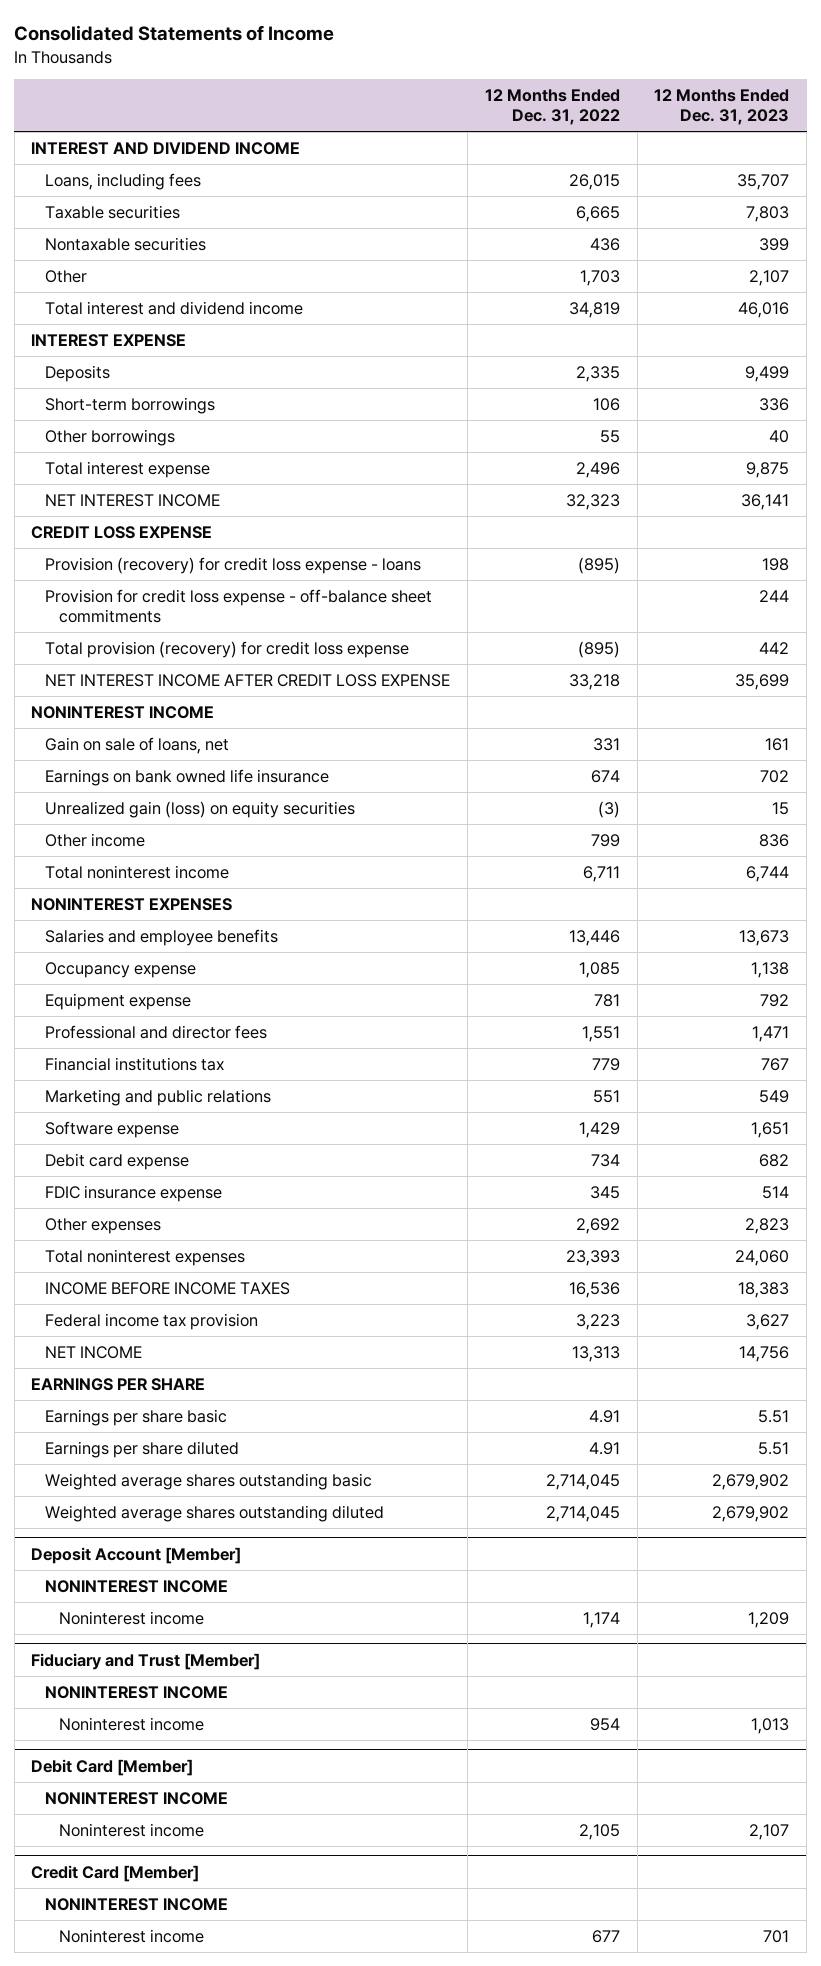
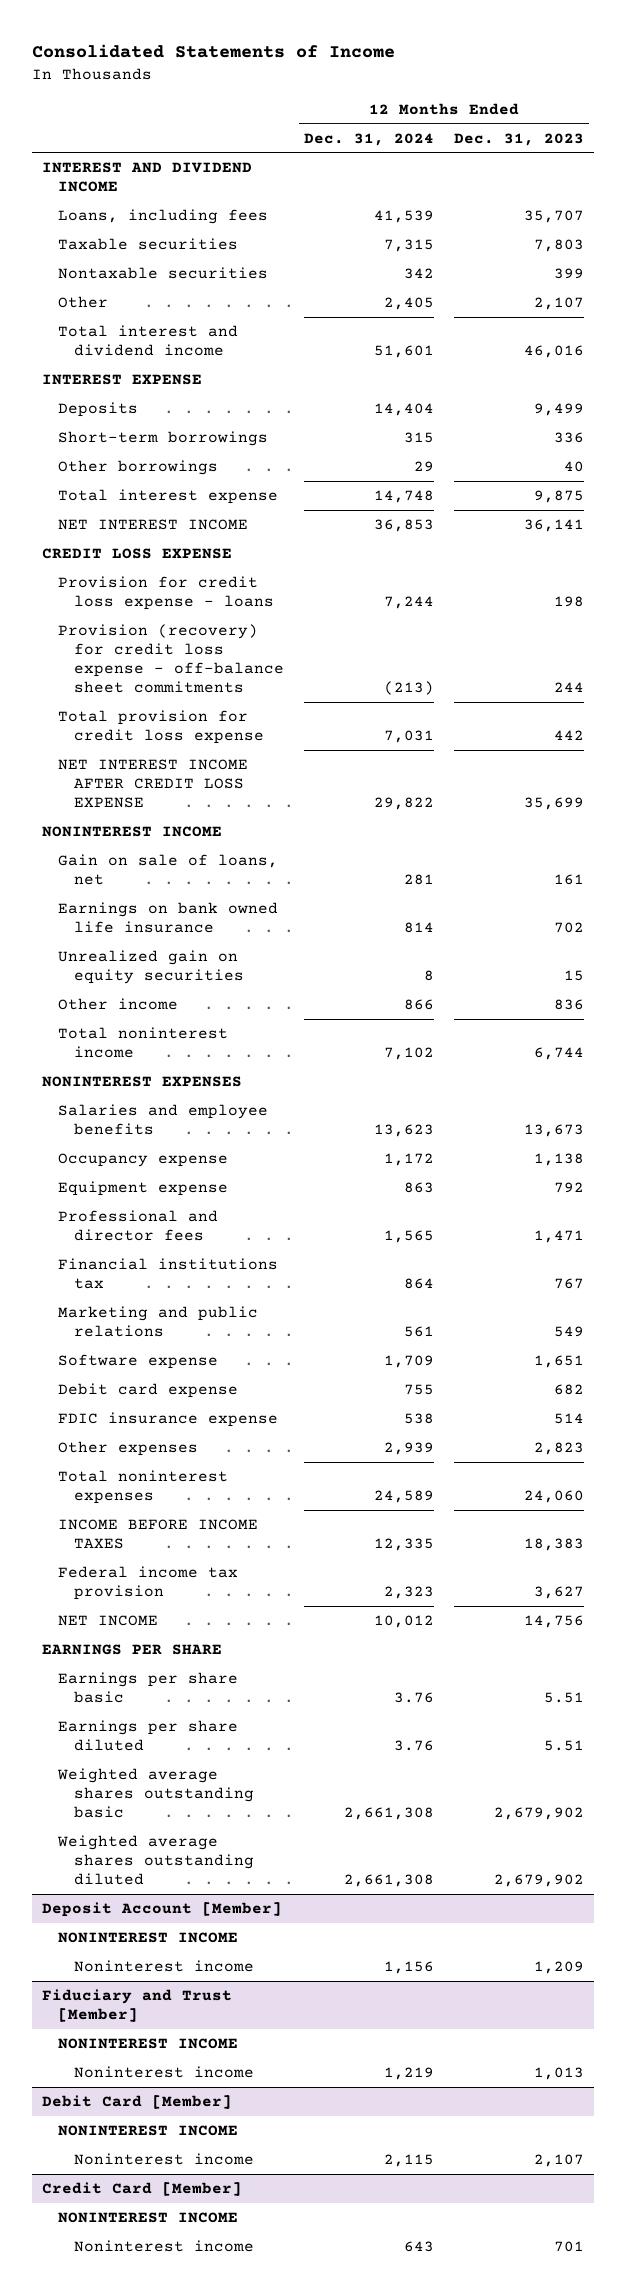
[484,89,620,125] 12 Months Ended Dec. 31, 2022 -> none
none -> [304,132,435,146] Dec. 31, 2024
[45,557,422,575] Provision (recovery) for credit loss expense - loans -> [58,575,275,610] Provision for credit loss expense - loans
[45,589,433,623] Provision for credit loss expense - off-balance sheet commitments -> [58,623,285,694] Provision (recovery) for credit loss expense - off-balance sheet commitments
[45,641,410,659] Total provision (recovery) for credit loss expense -> [58,709,265,744] Total provision for credit loss expense
[45,801,356,819] Unrealized gain (loss) on equity securities -> [58,949,245,984] Unrealized gain on equity securities

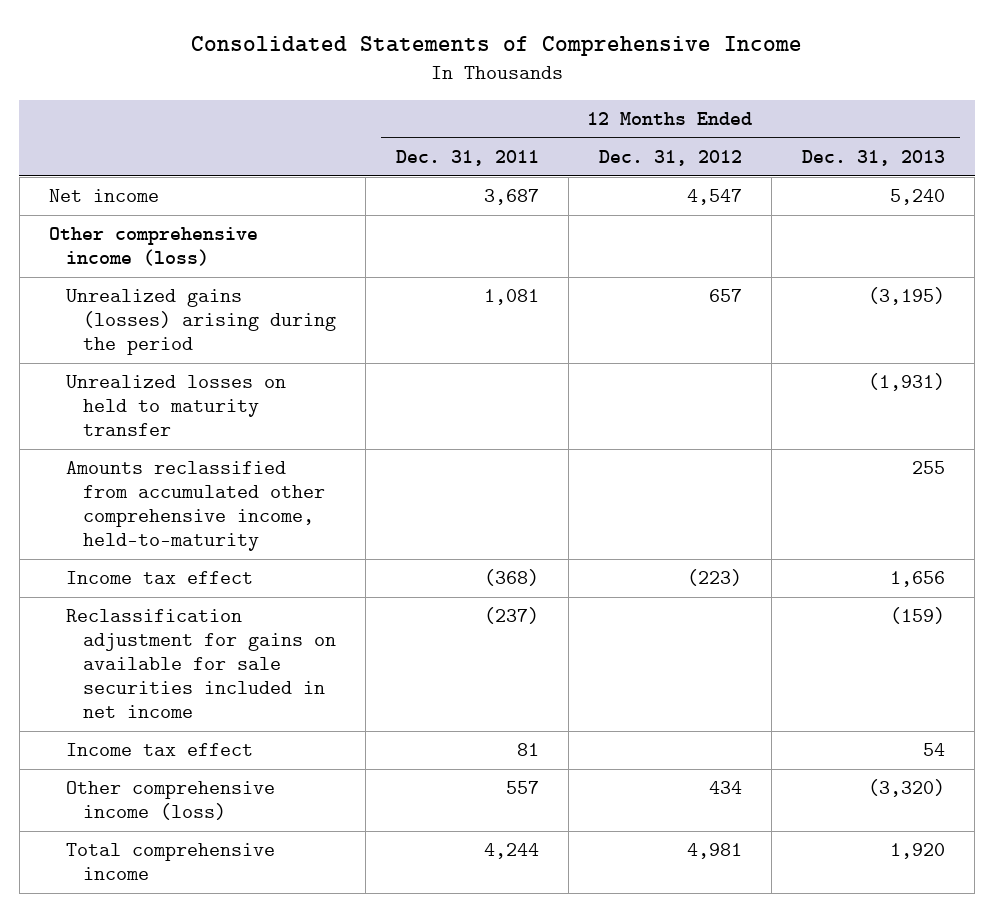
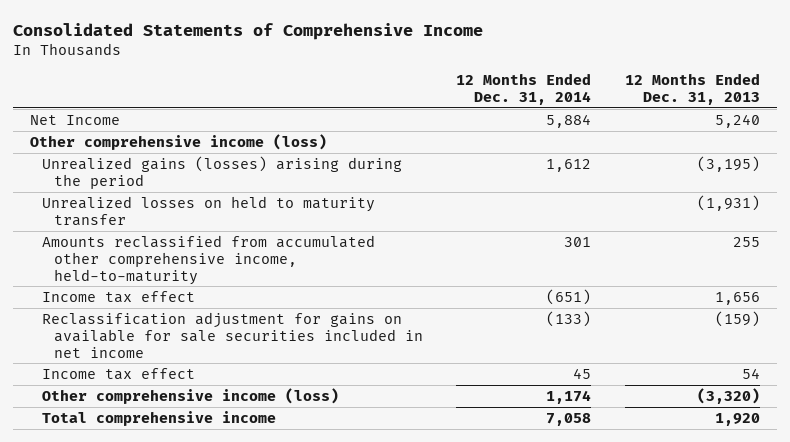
[395,150,539,167] Dec. 31, 2011 -> none
[598,150,742,167] Dec. 31, 2012 -> none
none -> [456,73,592,105] 12 Months Ended Dec. 31, 2014
[49,189,160,203] Net income -> [30,114,121,125] Net Income

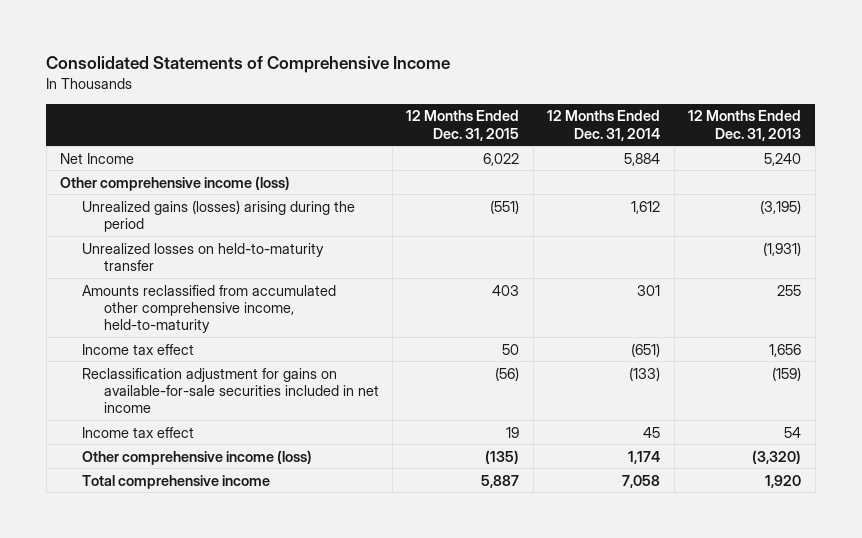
none -> [406,110,520,141] 12 Months Ended Dec. 31, 2015
[41,195,375,226] Unrealized losses on held to maturity transfer -> [81,242,324,271] Unrealized losses on held-to-maturity transfer
[41,311,423,358] Reclassification adjustment for gains on available for sale securities included in net income -> [81,367,379,414] Reclassification adjustment for gains on available-for-sale securities included in net income

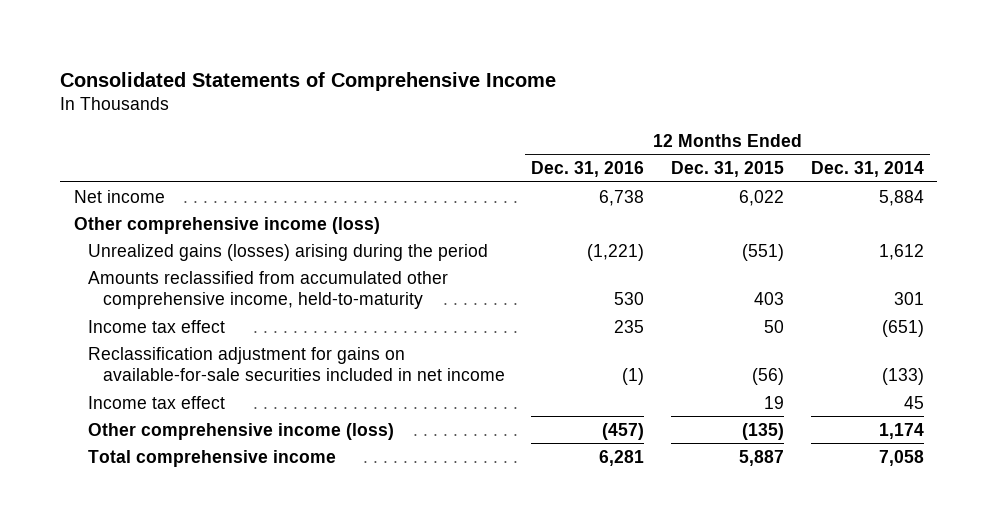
[688,110,802,141] 12 Months Ended Dec. 31, 2013 -> none
none -> [531,161,645,178] Dec. 31, 2016
[60,152,135,164] Net Income -> [73,189,165,203] Net income
[81,242,324,271] Unrealized losses on held-to-maturity transfer -> none

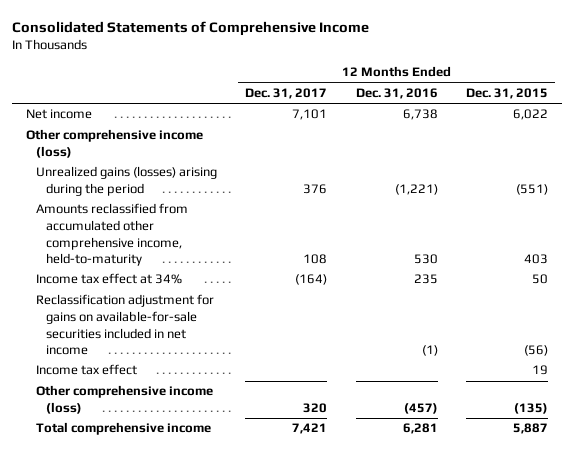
[810,161,924,178] Dec. 31, 2014 -> none
none -> [245,87,328,99] Dec. 31, 2017
[88,319,226,333] Income tax effect -> [35,273,182,285] Income tax effect at 34%

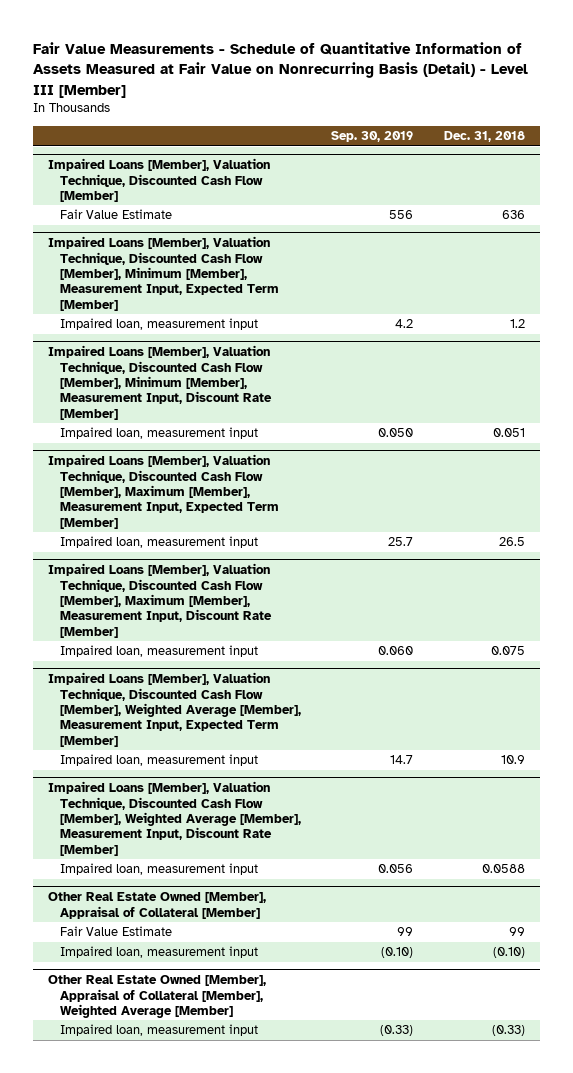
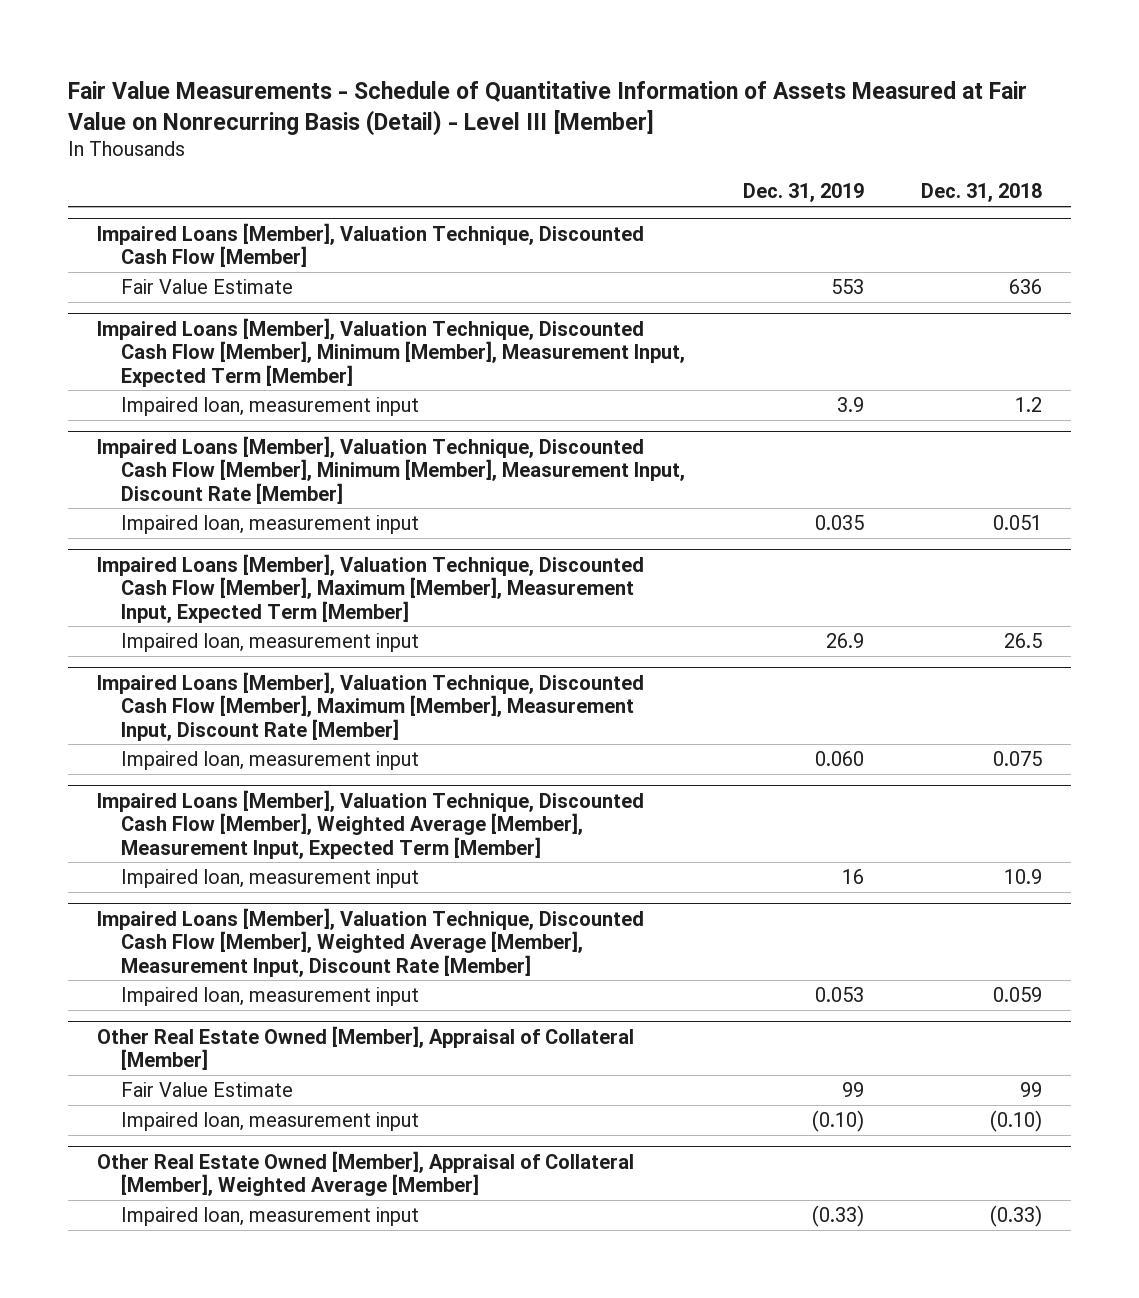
[331,131,414,143] Sep. 30, 2019 -> none
none -> [742,183,864,203] Dec. 31, 2019
[482,864,526,874] 0.0588 -> [993,986,1043,1002] 0.059

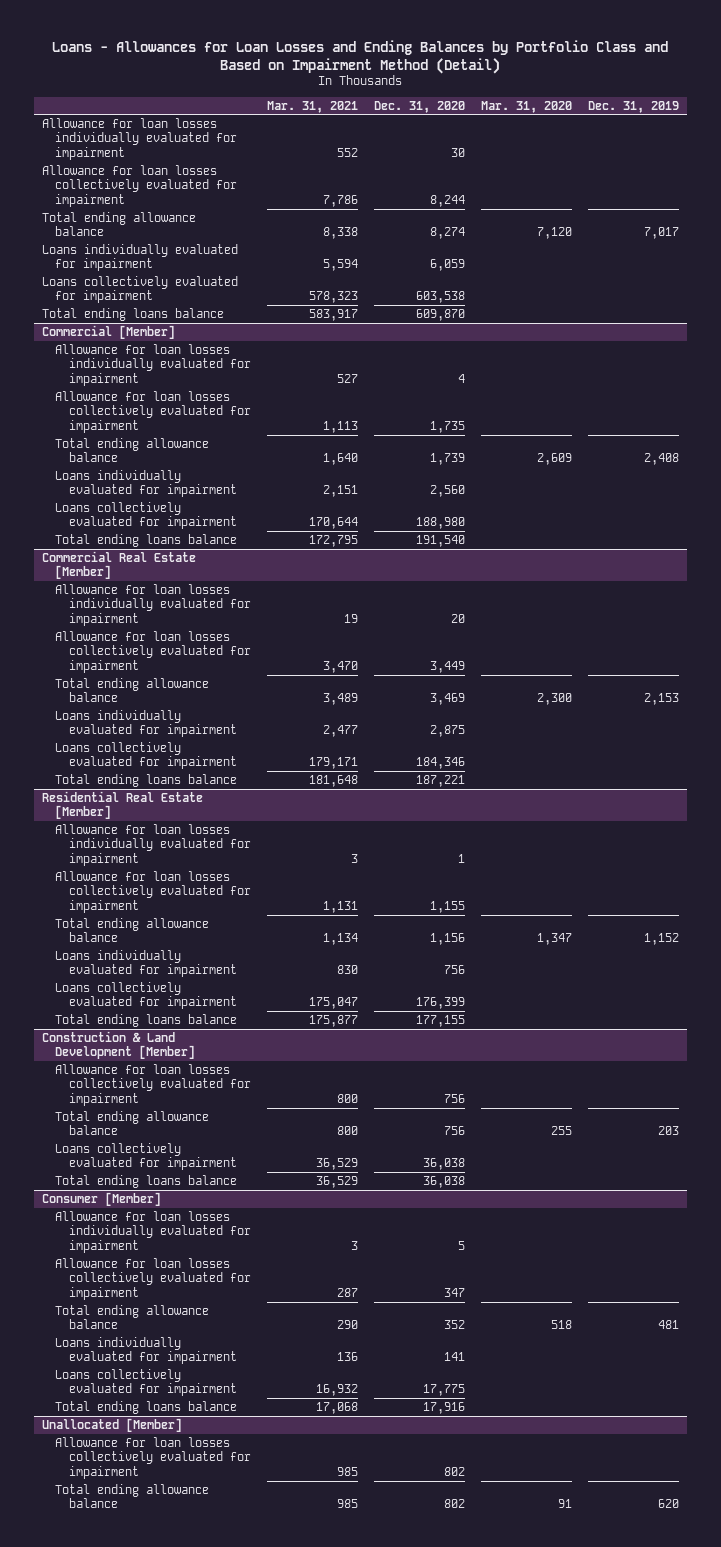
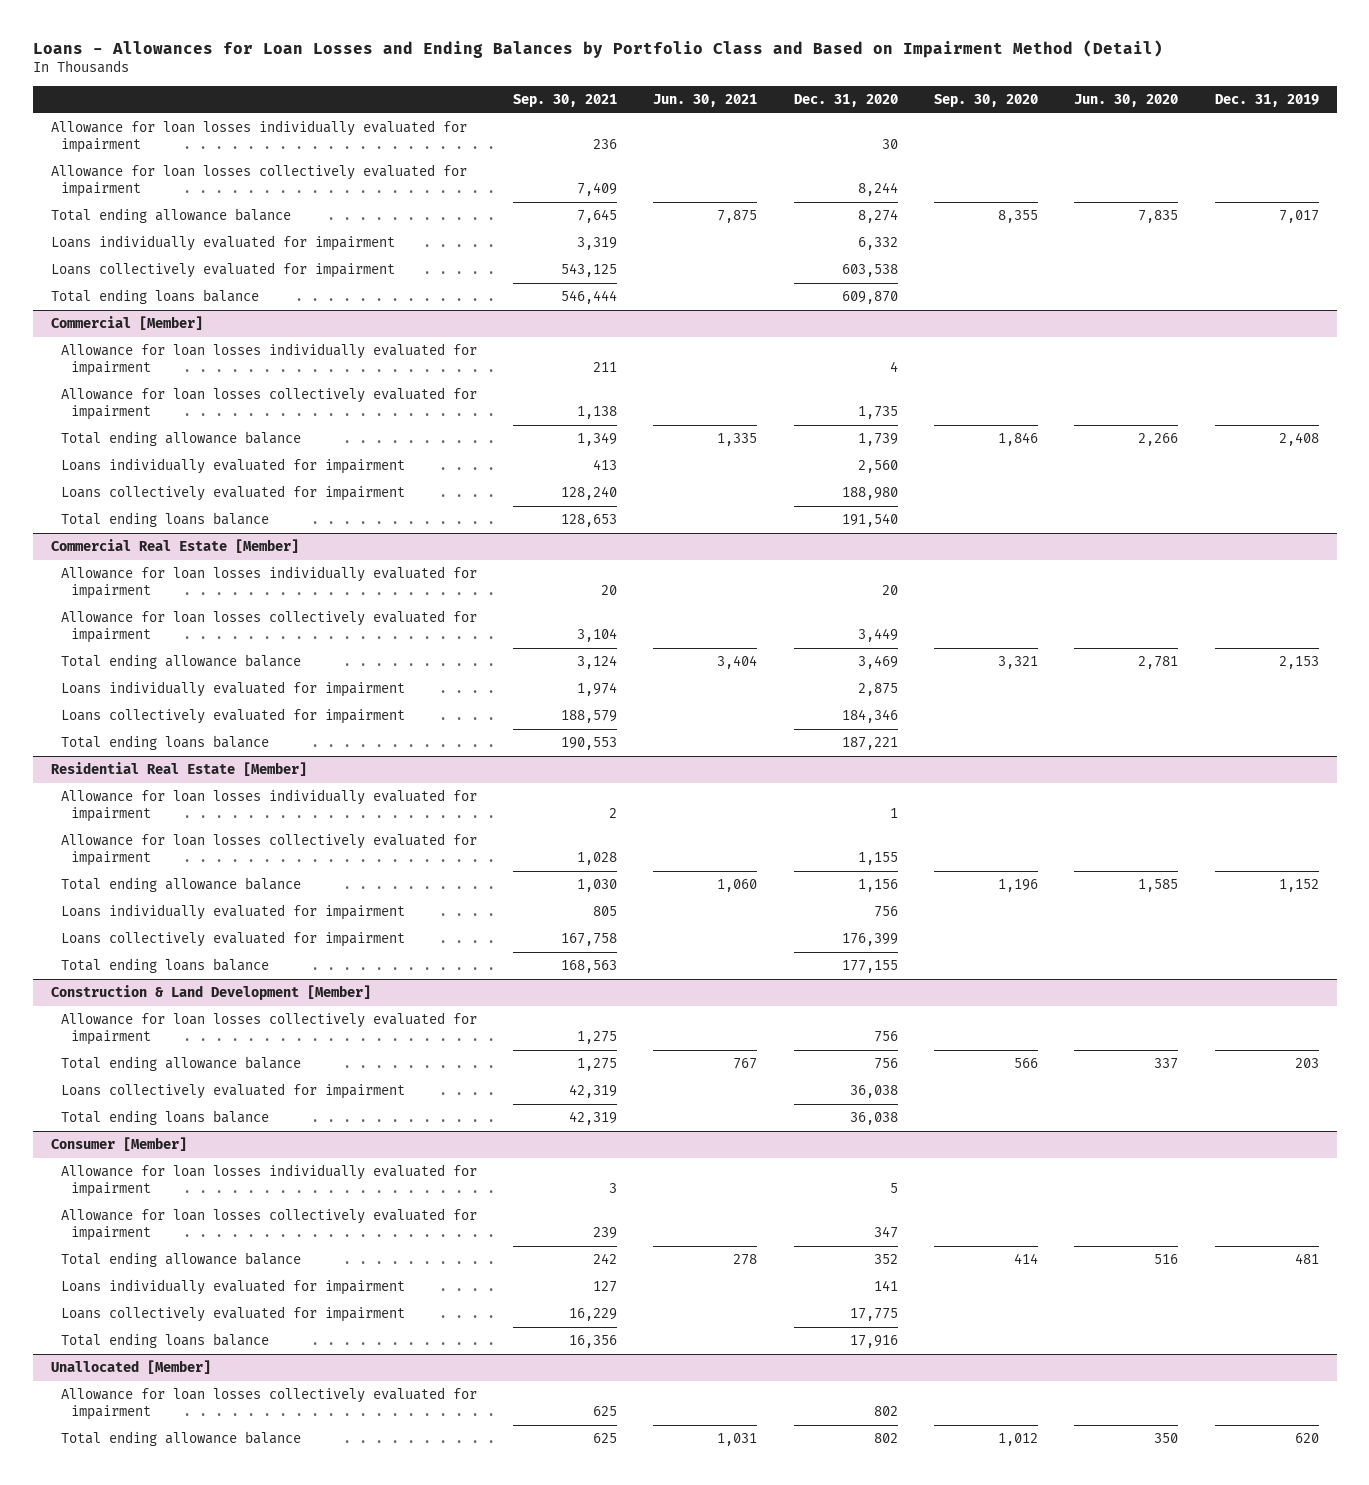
[266,100,358,113] Mar. 31, 2021 -> none
[481,100,573,113] Mar. 31, 2020 -> none
none -> [512,94,617,108] Sep. 30, 2021
none -> [653,94,758,108] Jun. 30, 2021
none -> [933,94,1038,108] Sep. 30, 2020
none -> [1074,94,1179,108] Jun. 30, 2020
[429,259,465,272] 6,059 -> [857,237,898,251] 6,332

